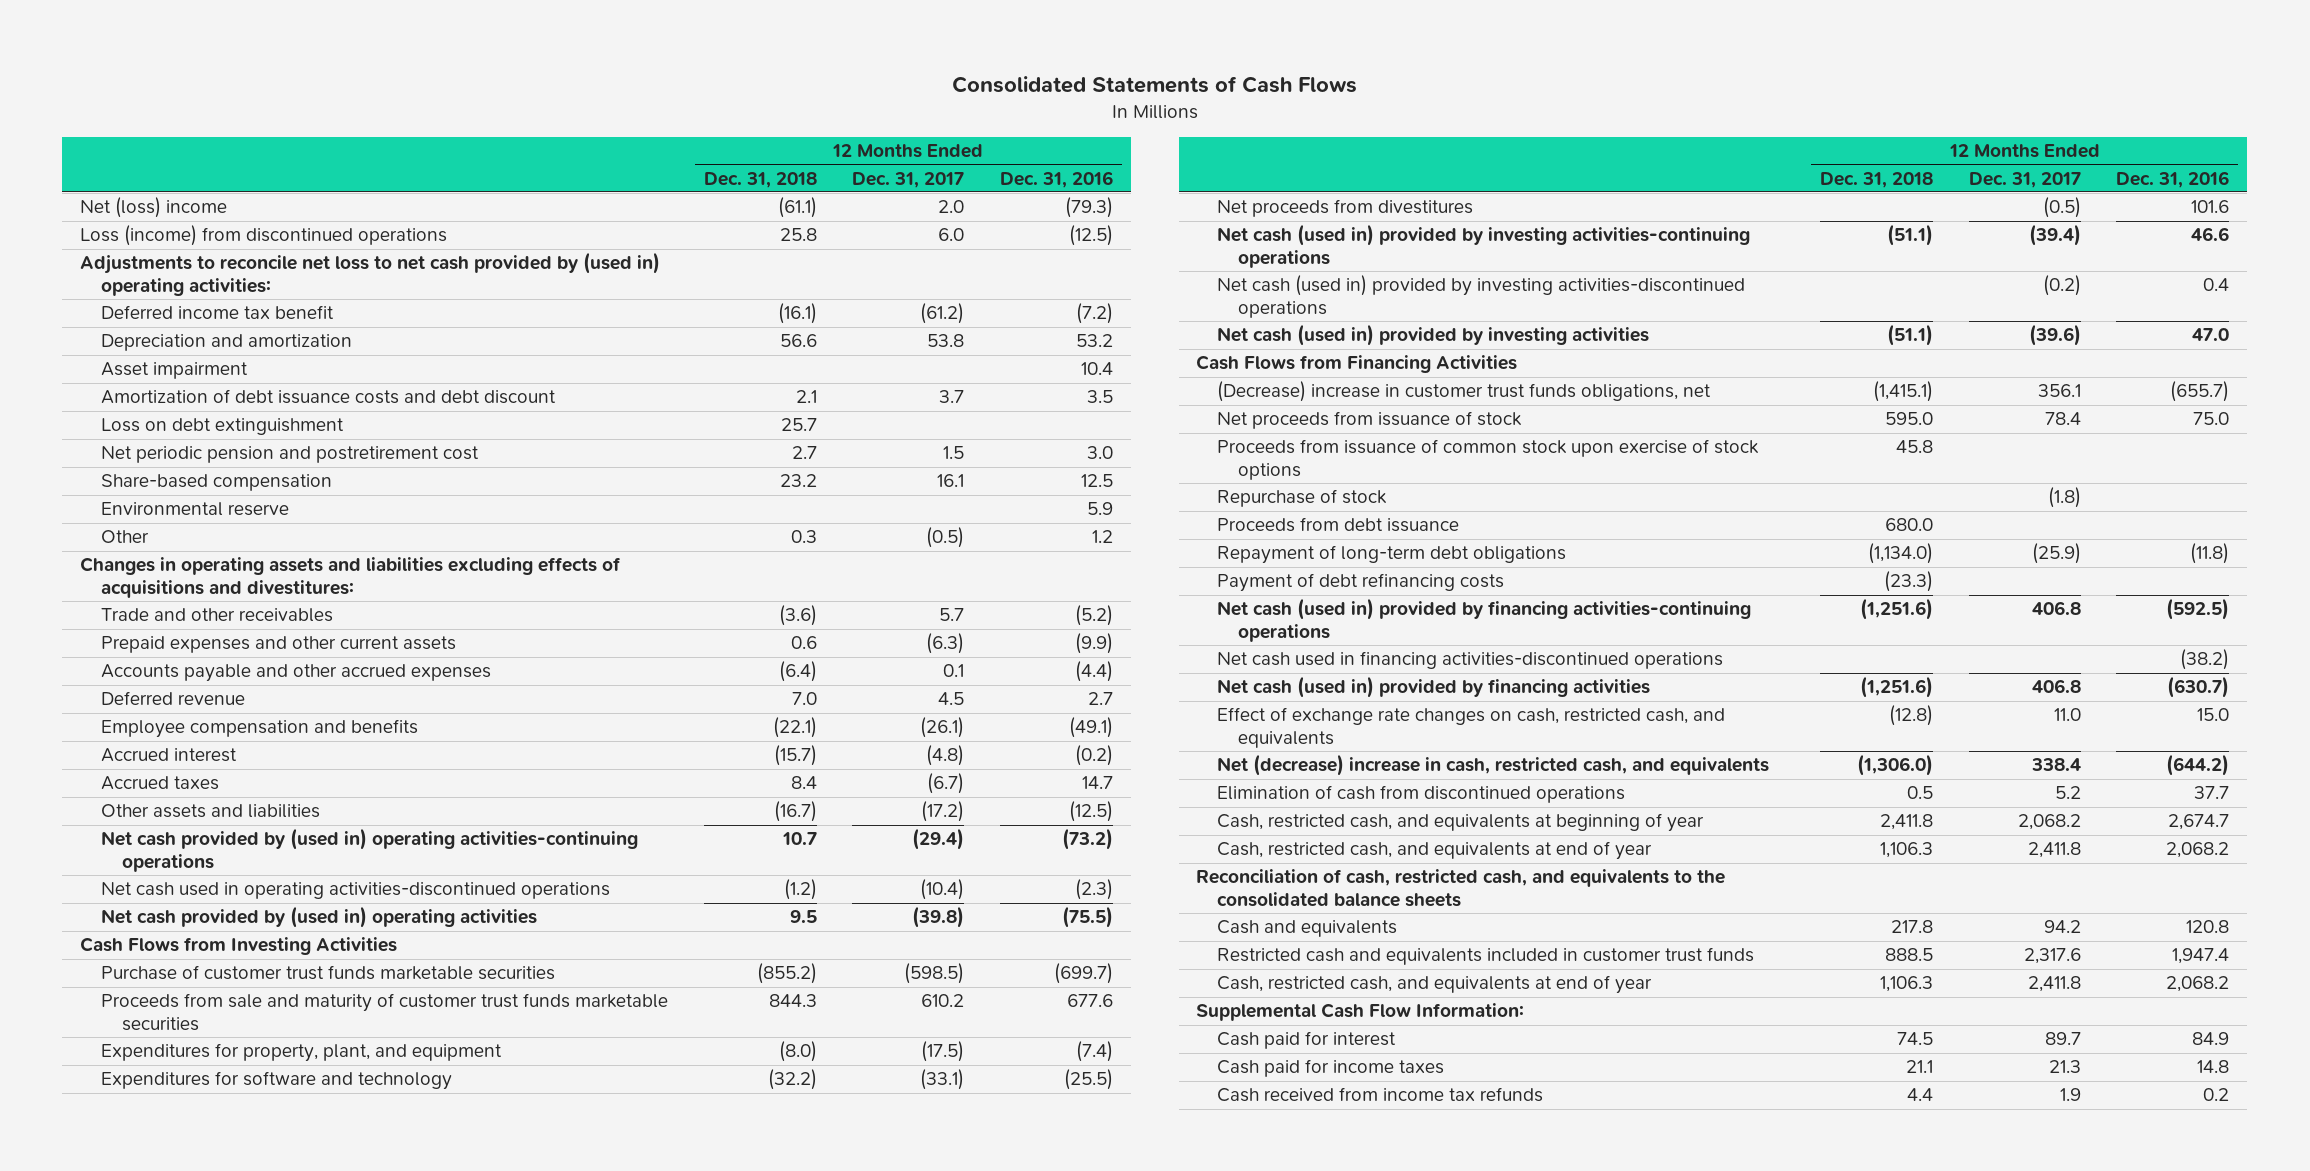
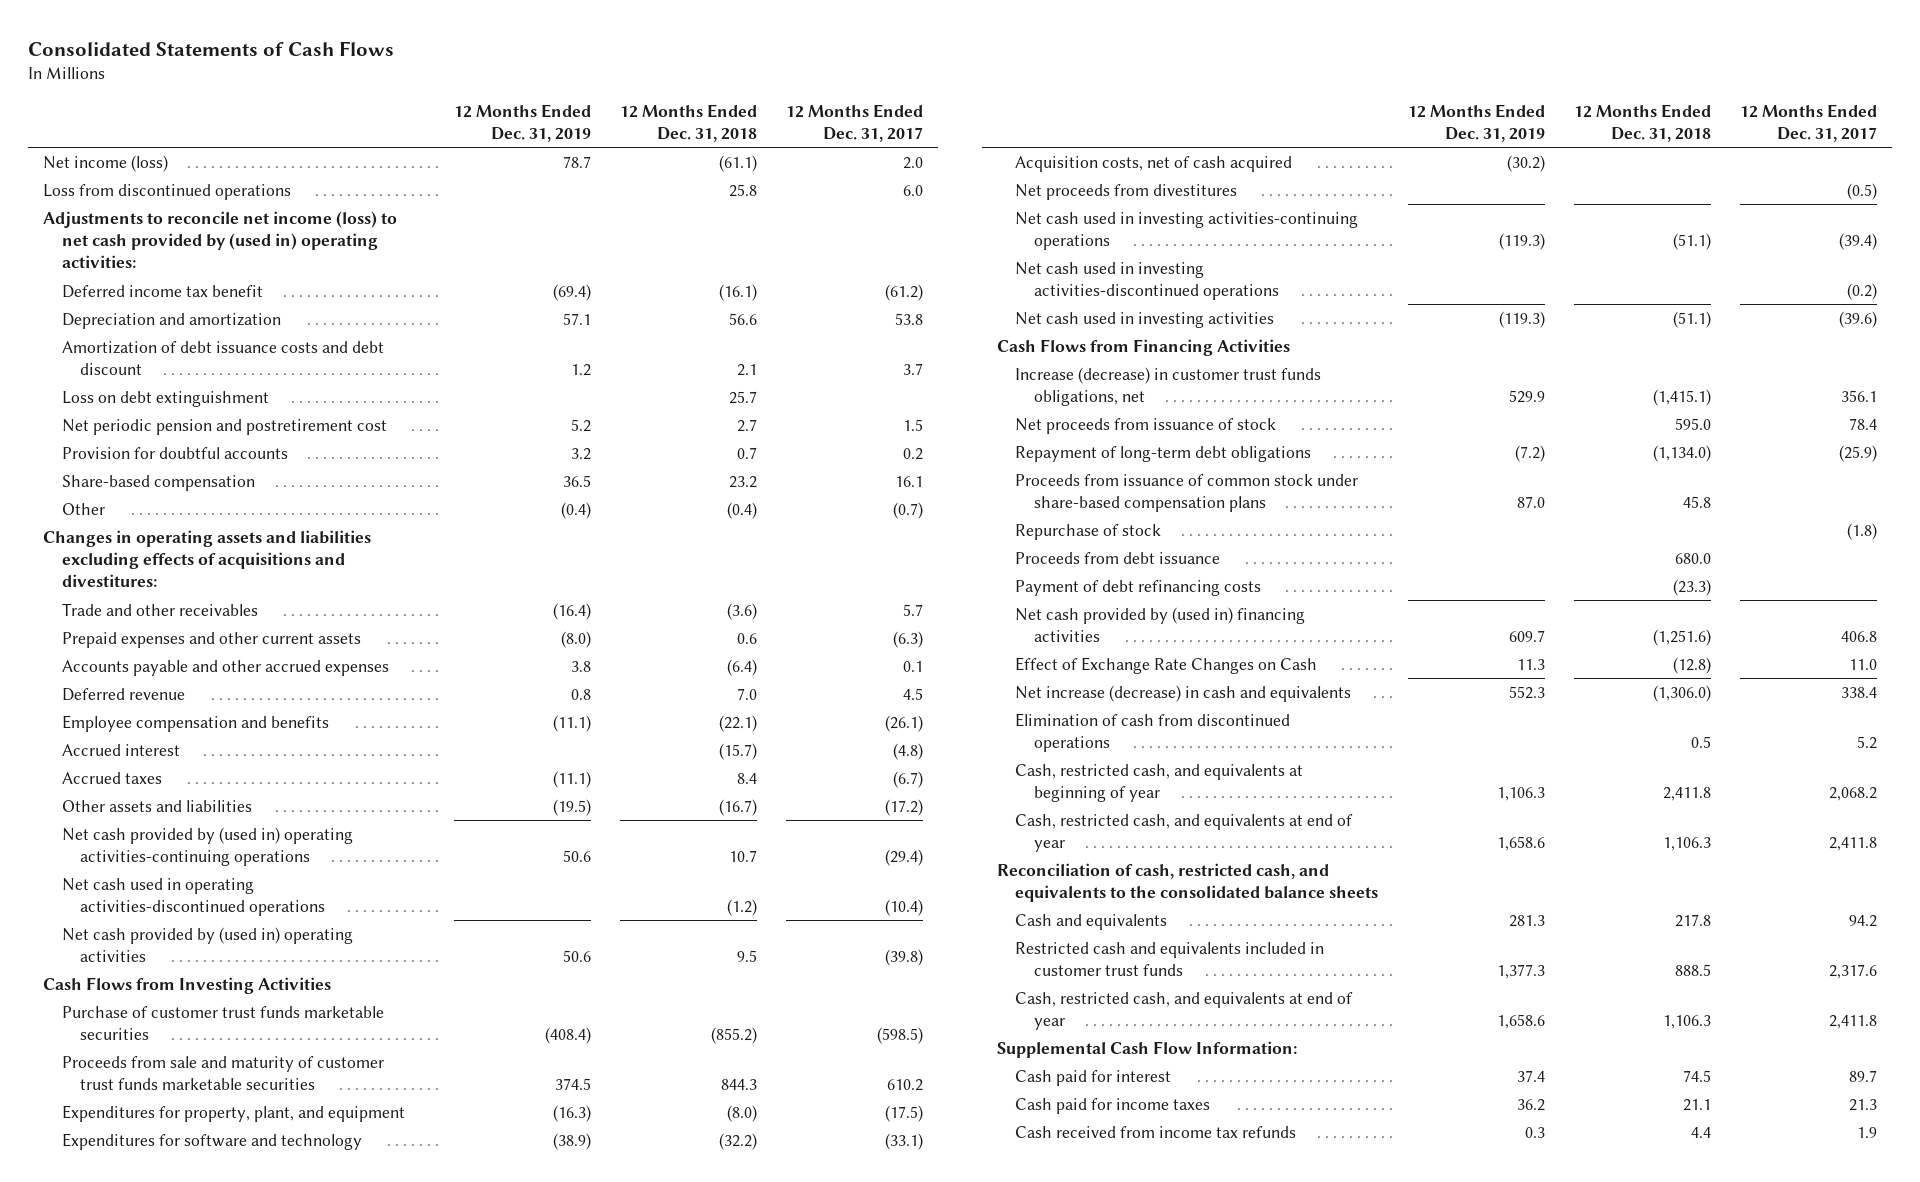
[1000,170,1114,188] Dec. 31, 2016 -> none
none -> [453,103,591,143] 12 Months Ended Dec. 31, 2019
[80,197,228,219] Net (loss) income -> [42,154,168,172] Net income (loss)
[80,225,448,247] Loss (income) from discontinued operations -> [42,183,291,200] Loss from discontinued operations
[80,252,661,296] Adjustments to reconcile net loss to net cash provided by (used in) operating activities: -> [42,210,397,269] Adjustments to reconcile net income (loss) to net cash provided by (used in) operating activities:
[100,362,248,380] Asset impairment -> none
none -> [61,446,288,459] Provision for doubtful accounts
[100,502,289,517] Environmental reserve -> none
[790,530,817,544] 0.3 -> [726,501,757,519] (0.4)
[926,527,965,549] (0.5) -> [893,501,924,519] (0.7)
none -> [1015,155,1293,172] Acquisition costs, net of cash acquired
[1217,224,1751,268] Net cash (used in) provided by investing activities-continuing operations -> [1015,211,1359,251] Net cash used in investing activities-continuing operations
[1217,275,1746,318] Net cash (used in) provided by investing activities-discontinued operations -> [1015,261,1280,301] Net cash used in investing activities-discontinued operations
[1217,324,1650,347] Net cash (used in) provided by investing activities -> [1015,311,1275,328] Net cash used in investing activities
[1217,381,1712,403] (Decrease) increase in customer trust funds obligations, net -> [1015,366,1322,407] Increase (decrease) in customer trust funds obligations, net
[1217,545,1567,565] Repayment of long-term debt obligations -> [1015,445,1312,462] Repayment of long-term debt obligations
[1217,439,1760,480] Proceeds from issuance of common stock upon exercise of stock options -> [1015,473,1359,513] Proceeds from issuance of common stock under share-based compensation plans
[1217,598,1752,642] Net cash (used in) provided by financing activities-continuing operations -> none
[1217,651,1724,670] Net cash used in financing activities-discontinued operations -> none
[1217,676,1651,699] Net cash (used in) provided by financing activities -> [1015,606,1306,643] Net cash provided by (used in) financing activities
[1217,707,1726,748] Effect of exchange rate changes on cash, restricted cash, and equivalents -> [1015,656,1318,674] Effect of Exchange Rate Changes on Cash
[1217,754,1770,777] Net (decrease) increase in cash, restricted cash, and equivalents -> [1015,684,1352,702] Net increase (decrease) in cash and equivalents

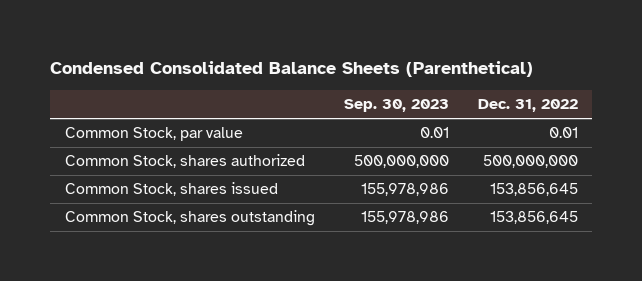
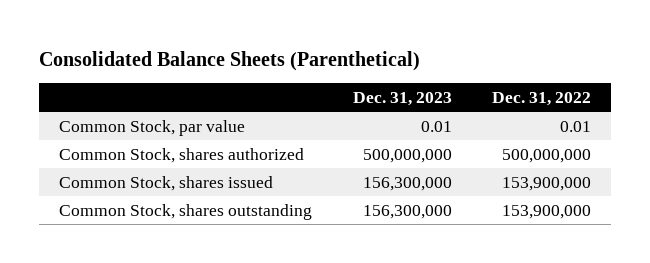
[50,61,534,78] Condensed Consolidated Balance Sheets (Parenthetical) -> [38,50,420,71] Consolidated Balance Sheets (Parenthetical)
[343,99,449,113] Sep. 30, 2023 -> none
none -> [352,91,452,106] Dec. 31, 2023
[489,183,578,197] 153,856,645 -> [502,176,592,191] 153,900,000
[489,211,578,225] 153,856,645 -> [502,204,592,219] 153,900,000

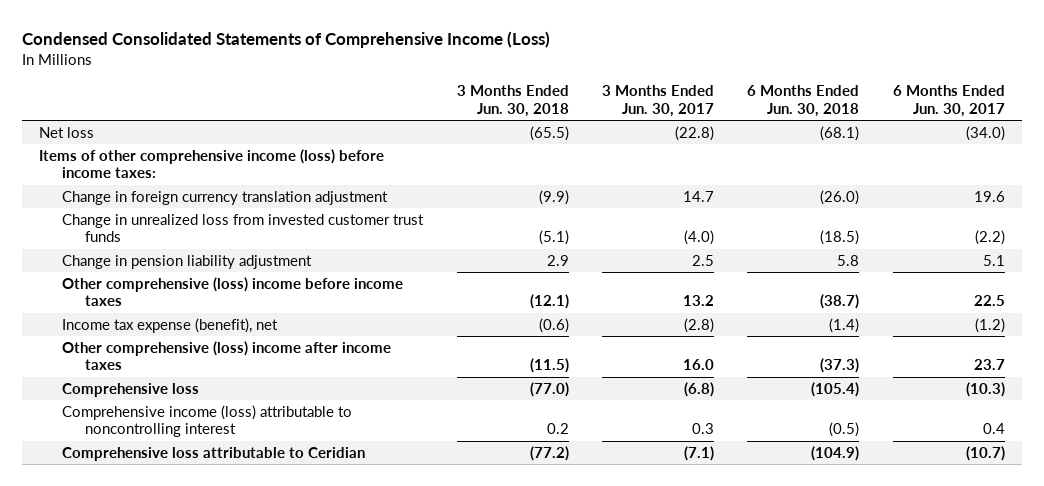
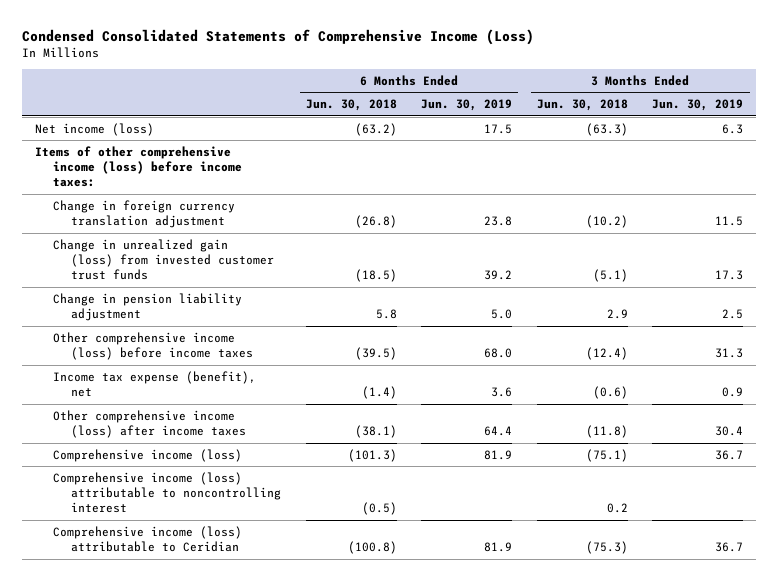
[601,85,714,117] 3 Months Ended Jun. 30, 2017 -> none
[892,85,1005,117] 6 Months Ended Jun. 30, 2017 -> none
none -> [421,99,513,112] Jun. 30, 2019
none -> [652,99,744,112] Jun. 30, 2019
[39,126,95,138] Net loss -> [34,122,154,136] Net income (loss)
[529,125,569,141] (65.5) -> [585,122,628,136] (63.3)
[820,125,860,141] (68.1) -> [354,122,397,136] (63.2)
[538,189,569,205] (9.9) -> [585,215,628,229] (10.2)
[820,189,860,205] (26.0) -> [354,215,397,229] (26.8)
[62,213,425,243] Change in unrealized loss from invested customer trust funds -> [52,238,275,281] Change in unrealized gain (loss) from invested customer trust funds
[62,276,404,307] Other comprehensive (loss) income before income taxes -> [52,331,254,361] Other comprehensive income (loss) before income taxes
[529,294,569,310] (12.1) -> [585,347,628,361] (12.4)
[820,294,860,310] (38.7) -> [354,347,397,361] (39.5)
[62,340,392,371] Other comprehensive (loss) income after income taxes -> [52,409,247,439] Other comprehensive income (loss) after income taxes
[529,358,569,374] (11.5) -> [585,425,628,439] (11.8)
[820,358,860,374] (37.3) -> [354,425,397,439] (38.1)
[62,382,200,397] Comprehensive loss -> [52,448,242,462] Comprehensive income (loss)
[529,381,569,397] (77.0) -> [585,448,628,462] (75.1)
[811,381,860,397] (105.4) -> [347,448,397,462] (101.3)
[62,446,366,461] Comprehensive loss attributable to Ceridian -> [52,525,242,553] Comprehensive income (loss) attributable to Ceridian
[529,445,569,461] (77.2) -> [585,541,628,555] (75.3)
[811,445,860,461] (104.9) -> [347,541,397,555] (100.8)

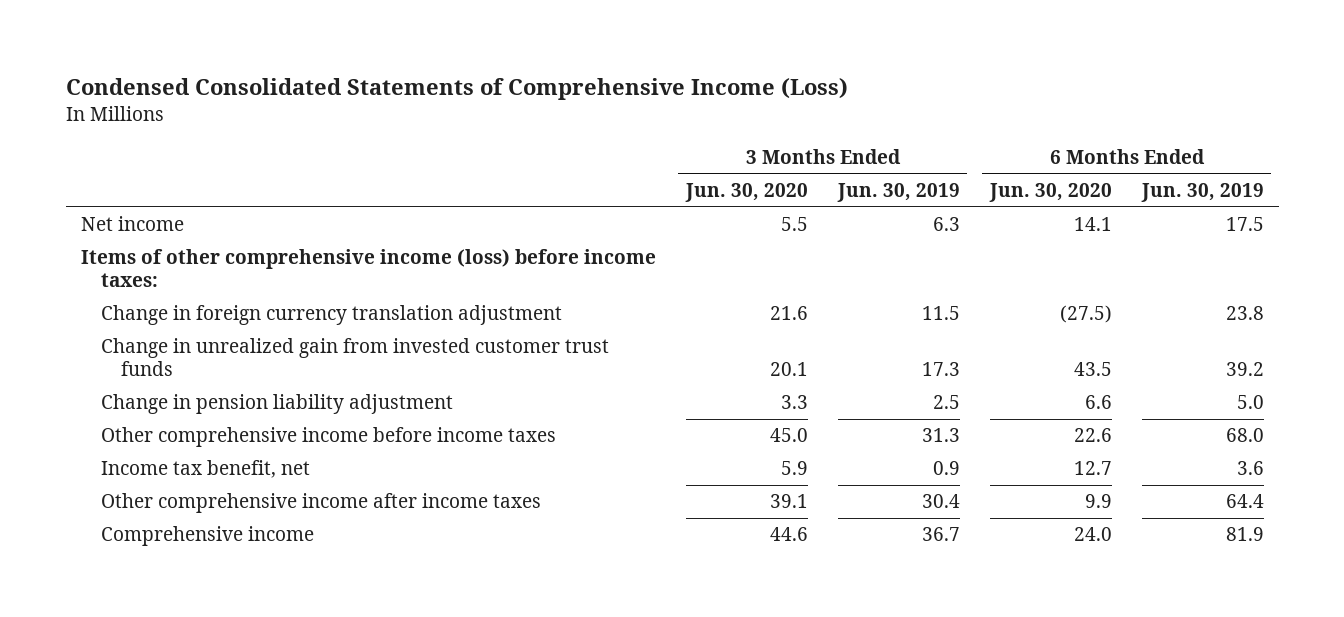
[305,99,397,112] Jun. 30, 2018 -> none
[536,99,628,112] Jun. 30, 2018 -> none
none -> [684,182,808,202] Jun. 30, 2020
none -> [988,182,1112,202] Jun. 30, 2020
[34,122,154,136] Net income (loss) -> [80,216,184,232] Net income
[52,238,275,281] Change in unrealized gain (loss) from invested customer trust funds -> [100,338,609,376] Change in unrealized gain from invested customer trust funds
[52,471,282,514] Comprehensive income (loss) attributable to noncontrolling interest -> none
[52,525,242,553] Comprehensive income (loss) attributable to Ceridian -> none
[52,331,254,361] Other comprehensive income (loss) before income taxes -> [100,427,556,448] Other comprehensive income before income taxes
[52,370,256,398] Income tax expense (benefit), net -> [100,460,310,479] Income tax benefit, net
[52,409,247,439] Other comprehensive income (loss) after income taxes -> [100,493,541,514] Other comprehensive income after income taxes
[52,448,242,462] Comprehensive income (loss) -> [100,526,314,547] Comprehensive income

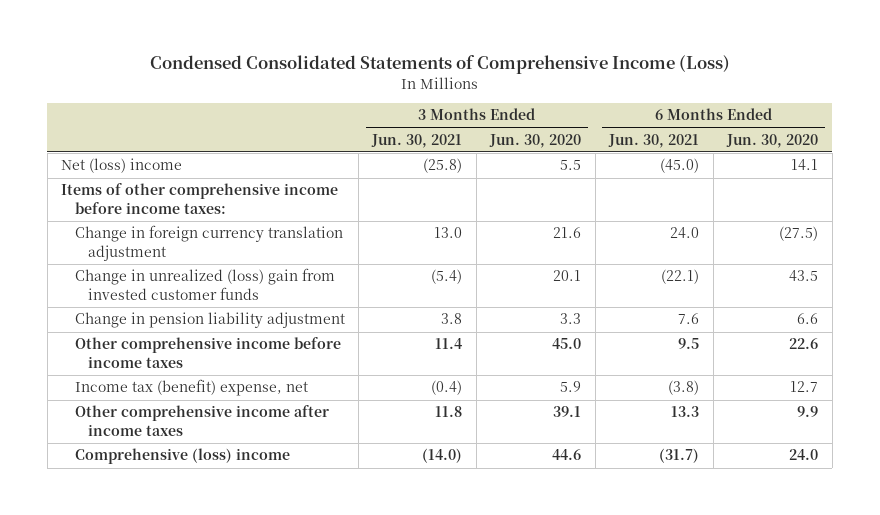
[836,182,960,202] Jun. 30, 2019 -> none
[1140,182,1264,202] Jun. 30, 2019 -> none
none -> [371,133,463,148] Jun. 30, 2021
none -> [608,133,700,148] Jun. 30, 2021
[80,216,184,232] Net income -> [61,158,183,174] Net (loss) income
[80,249,656,287] Items of other comprehensive income (loss) before income taxes: -> [61,183,339,214] Items of other comprehensive income before income taxes:
[100,338,609,376] Change in unrealized gain from invested customer trust funds -> [74,268,335,300] Change in unrealized (loss) gain from invested customer funds
[100,460,310,479] Income tax benefit, net -> [74,379,308,397] Income tax (benefit) expense, net
[100,526,314,547] Comprehensive income -> [74,448,290,465] Comprehensive (loss) income

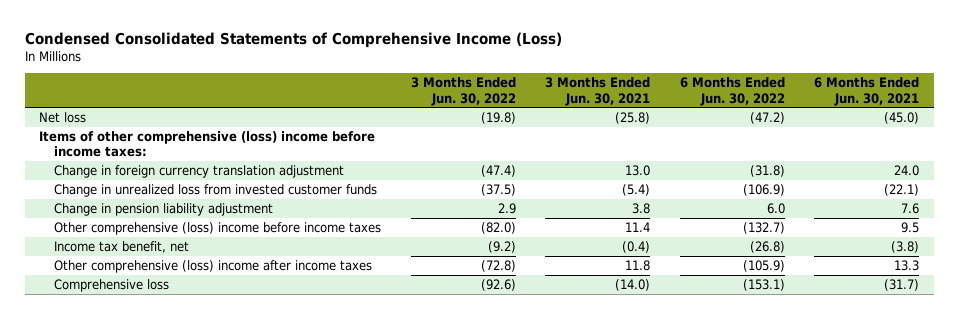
[489,133,582,148] Jun. 30, 2020 -> none
[726,133,819,148] Jun. 30, 2020 -> none
none -> [410,77,516,106] 3 Months Ended Jun. 30, 2022
none -> [679,77,785,106] 6 Months Ended Jun. 30, 2022
[61,158,183,174] Net (loss) income -> [39,111,87,123] Net loss
[61,183,339,214] Items of other comprehensive income before income taxes: -> [39,130,376,158] Items of other comprehensive (loss) income before income taxes:
[74,268,335,300] Change in unrealized (loss) gain from invested customer funds -> [53,183,377,197] Change in unrealized loss from invested customer funds
[74,337,341,368] Other comprehensive income before income taxes -> [53,221,381,235] Other comprehensive (loss) income before income taxes
[74,379,308,397] Income tax (benefit) expense, net -> [53,240,189,253] Income tax benefit, net
[74,405,329,436] Other comprehensive income after income taxes -> [53,259,372,273] Other comprehensive (loss) income after income taxes
[74,448,290,465] Comprehensive (loss) income -> [53,278,169,292] Comprehensive loss

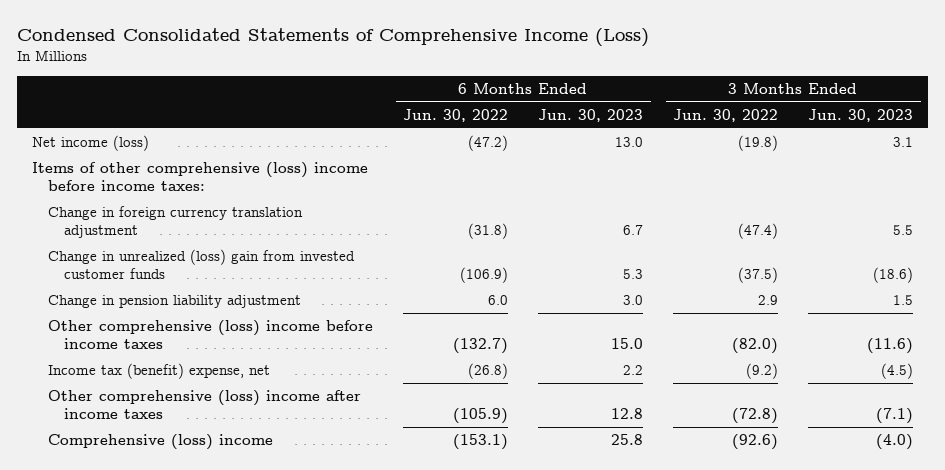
[545,77,651,106] 3 Months Ended Jun. 30, 2021 -> none
[814,77,920,106] 6 Months Ended Jun. 30, 2021 -> none
none -> [538,109,644,123] Jun. 30, 2023
none -> [808,109,914,123] Jun. 30, 2023
[39,111,87,123] Net loss -> [32,135,150,152] Net income (loss)
[53,183,377,197] Change in unrealized loss from invested customer funds -> [48,249,356,279] Change in unrealized (loss) gain from invested customer funds
[53,240,189,253] Income tax benefit, net -> [48,363,271,380] Income tax (benefit) expense, net
[53,278,169,292] Comprehensive loss -> [48,434,274,451] Comprehensive (loss) income

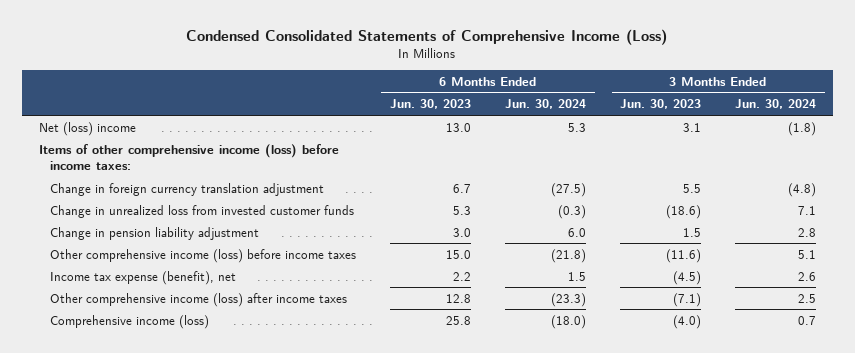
[403,109,509,123] Jun. 30, 2022 -> none
[673,109,779,123] Jun. 30, 2022 -> none
none -> [505,99,587,110] Jun. 30, 2024
none -> [735,99,817,110] Jun. 30, 2024
[32,135,150,152] Net income (loss) -> [38,121,136,136] Net (loss) income
[32,162,369,191] Items of other comprehensive (loss) income before income taxes: -> [38,143,339,170] Items of other comprehensive income (loss) before income taxes:
[48,249,356,279] Change in unrealized (loss) gain from invested customer funds -> [49,204,354,218] Change in unrealized loss from invested customer funds
[48,320,374,349] Other comprehensive (loss) income before income taxes -> [49,248,356,263] Other comprehensive income (loss) before income taxes
[48,363,271,380] Income tax (benefit) expense, net -> [49,270,236,285] Income tax expense (benefit), net
[48,390,362,419] Other comprehensive (loss) income after income taxes -> [49,292,347,307] Other comprehensive income (loss) after income taxes
[48,434,274,451] Comprehensive (loss) income -> [49,314,209,329] Comprehensive income (loss)

